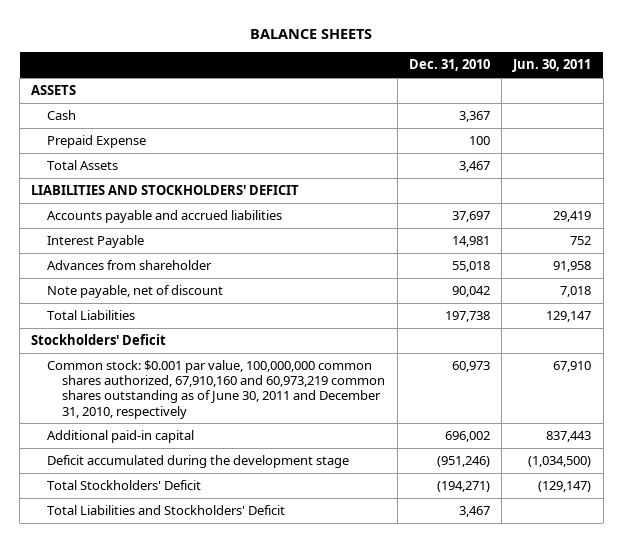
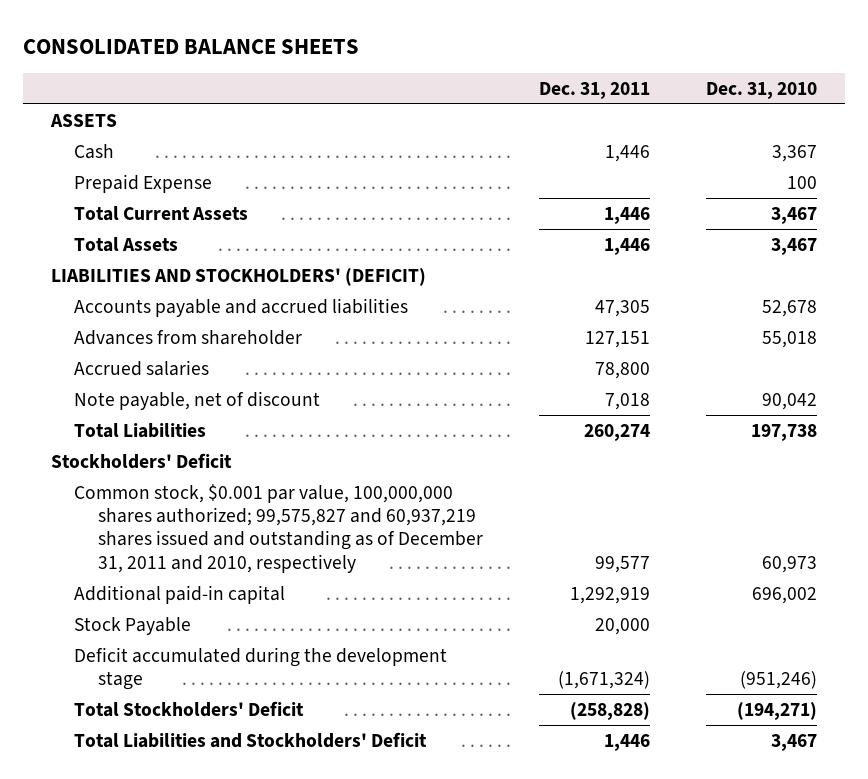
[250,29,373,40] BALANCE SHEETS -> [23,38,360,54] CONSOLIDATED BALANCE SHEETS
[512,59,592,73] Jun. 30, 2011 -> none
none -> [538,81,650,99] Dec. 31, 2011
none -> [74,205,249,221] Total Current Assets
[46,235,144,249] Interest Payable -> none
[31,185,300,196] LIABILITIES AND STOCKHOLDERS' DEFICIT -> [51,267,427,286] LIABILITIES AND STOCKHOLDERS' (DEFICIT)
[451,211,490,223] 37,697 -> [761,299,817,317] 52,678
none -> [74,359,210,376] Accrued salaries
[46,360,386,419] Common stock: $0.001 par value, 100,000,000 common shares authorized, 67,910,160 and 60,973,219 common shares outstanding as of June 30, 2011 and December 31, 2010, respectively -> [74,483,483,573] Common stock, $0.001 par value, 100,000,000 shares authorized; 99,575,827 and 60,937,219 shares issued and outstanding as of December 31, 2011 and 2010, respectively
none -> [74,616,192,635] Stock Payable

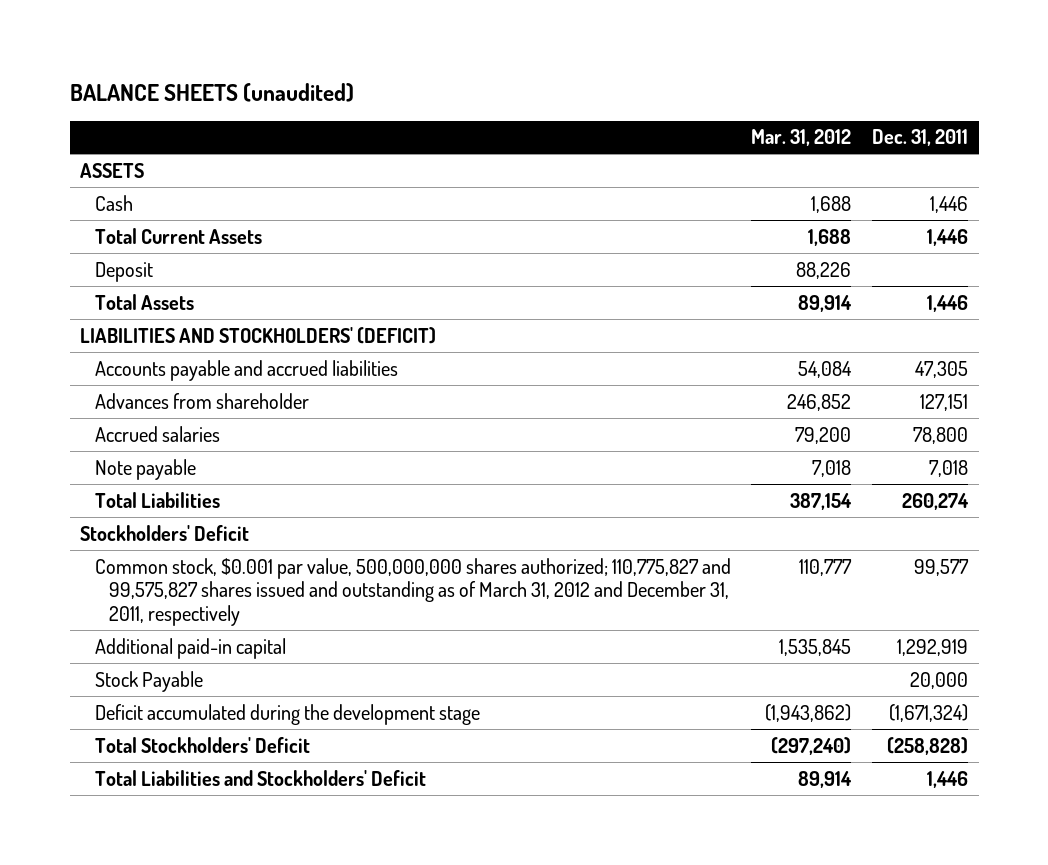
[23,38,360,54] CONSOLIDATED BALANCE SHEETS -> [69,82,354,102] BALANCE SHEETS (unaudited)
[705,81,817,99] Dec. 31, 2010 -> none
none -> [751,129,852,147] Mar. 31, 2012
[74,173,213,193] Prepaid Expense -> none
none -> [94,261,153,282] Deposit
[74,390,321,410] Note payable, net of discount -> [94,458,196,480] Note payable
[74,483,483,573] Common stock, $0.001 par value, 100,000,000 shares authorized; 99,575,827 and 60,937,219 shares issued and outstanding as of December 31, 2011 and 2010, respectively -> [94,557,731,627] Common stock, $0.001 par value, 500,000,000 shares authorized; 110,775,827 and 99,575,827 shares issued and outstanding as of March 31, 2012 and December 31, 2011, respectively

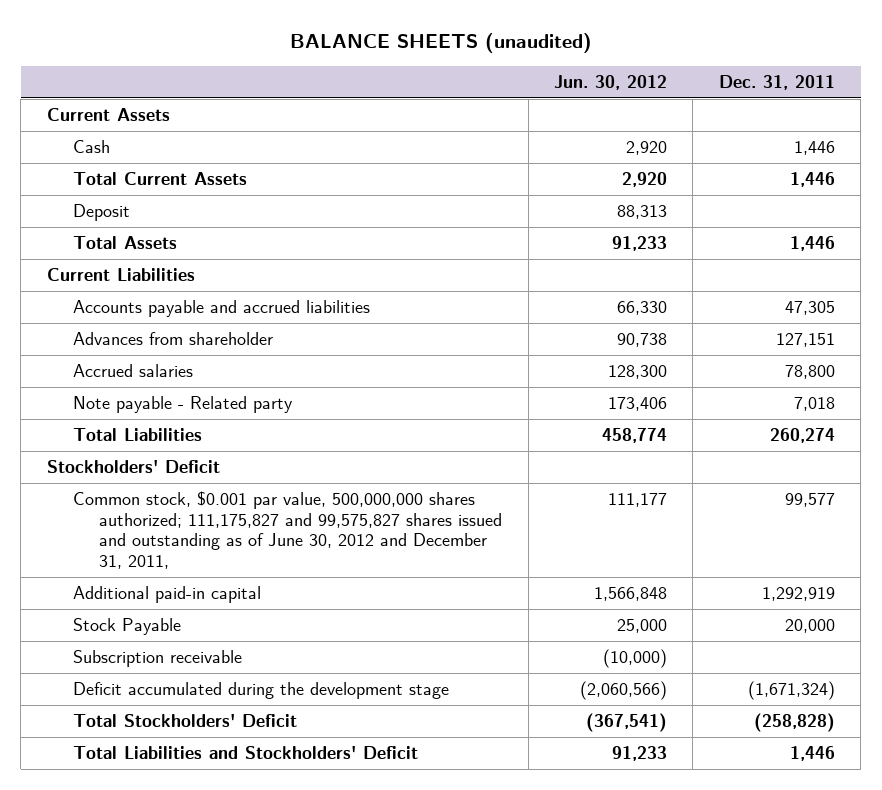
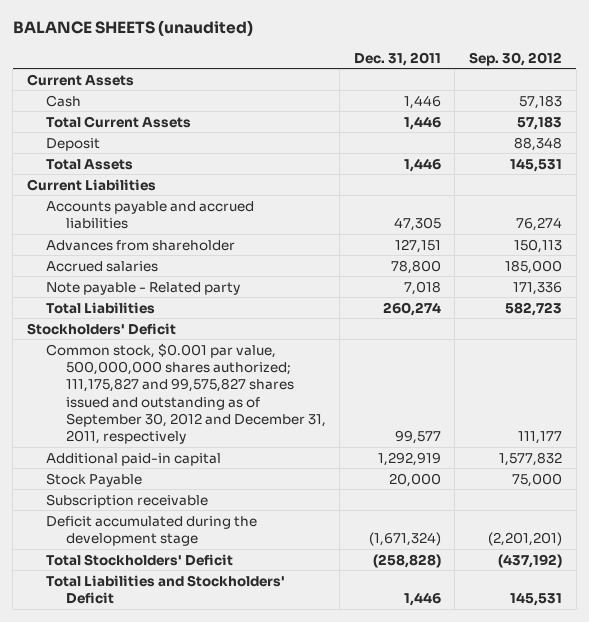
[553,74,667,90] Jun. 30, 2012 -> none
none -> [468,51,562,66] Sep. 30, 2012
[72,491,503,569] Common stock, $0.001 par value, 500,000,000 shares authorized; 111,175,827 and 99,575,827 shares issued and outstanding as of June 30, 2012 and December 31, 2011, -> [46,342,326,445] Common stock, $0.001 par value, 500,000,000 shares authorized; 111,175,827 and 99,575,827 shares issued and outstanding as of September 30, 2012 and December 31, 2011, respectively

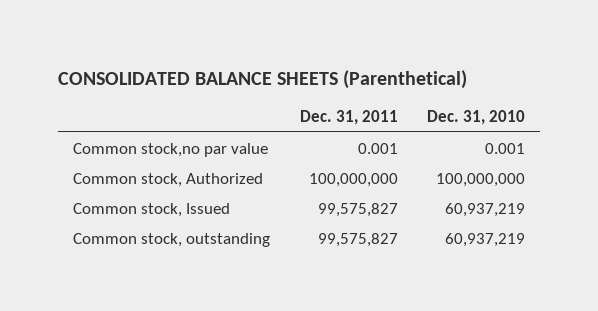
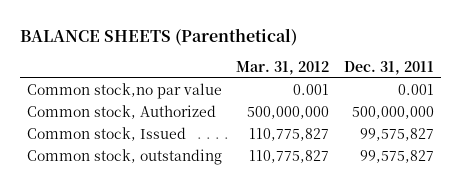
[58,69,468,89] CONSOLIDATED BALANCE SHEETS (Parenthetical) -> [19,27,297,46] BALANCE SHEETS (Parenthetical)
[427,110,526,126] Dec. 31, 2010 -> none
none -> [236,60,330,75] Mar. 31, 2012
[308,172,398,187] 100,000,000 -> [351,106,434,120] 500,000,000

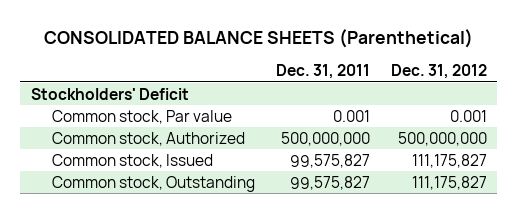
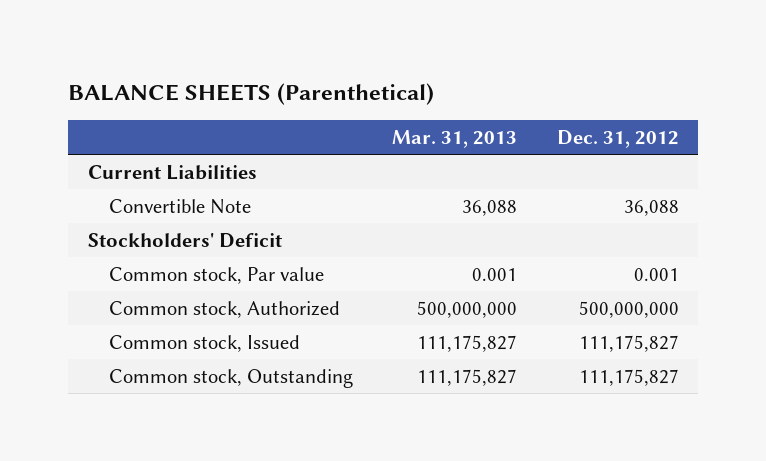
[43,29,473,49] CONSOLIDATED BALANCE SHEETS (Parenthetical) -> [68,82,435,105] BALANCE SHEETS (Parenthetical)
[275,64,370,80] Dec. 31, 2011 -> none
none -> [392,129,518,148] Mar. 31, 2013
none -> [87,164,257,180] Current Liabilities
none -> [109,198,252,214] Convertible Note

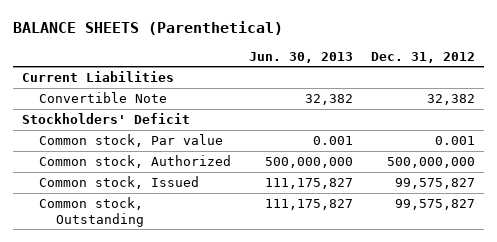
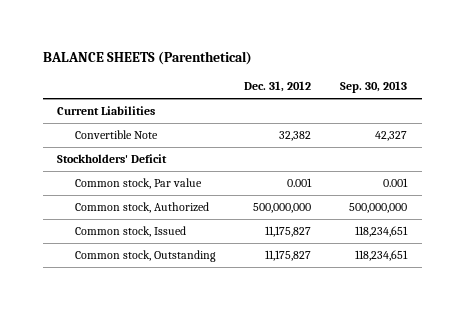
[248,51,353,63] Jun. 30, 2013 -> none
none -> [340,81,408,94] Sep. 30, 2013
[395,177,476,189] 99,575,827 -> [265,226,312,238] 11,175,827
[395,198,476,210] 99,575,827 -> [265,250,312,262] 11,175,827

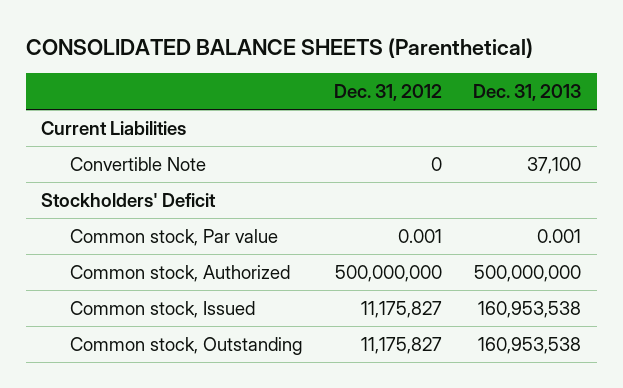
[42,50,252,65] BALANCE SHEETS (Parenthetical) -> [25,37,533,58] CONSOLIDATED BALANCE SHEETS (Parenthetical)
[340,81,408,94] Sep. 30, 2013 -> none
none -> [473,84,582,102] Dec. 31, 2013
[279,131,312,142] 32,382 -> [430,156,442,171] 0

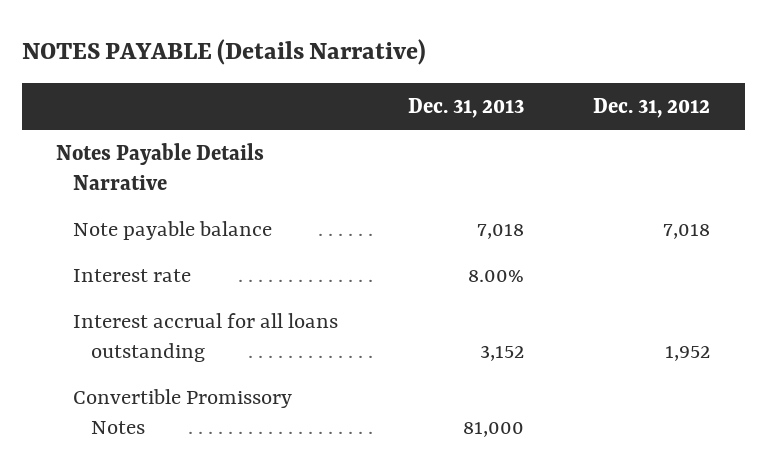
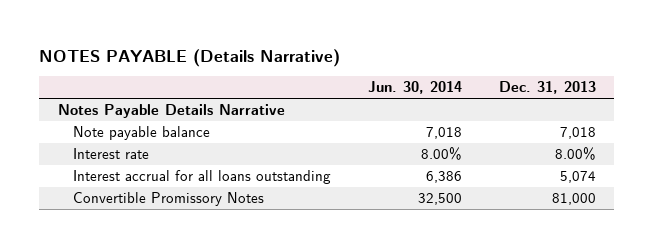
[593,97,711,118] Dec. 31, 2012 -> none
none -> [367,81,462,95] Jun. 30, 2014
[479,344,524,361] 3,152 -> [559,171,596,184] 5,074

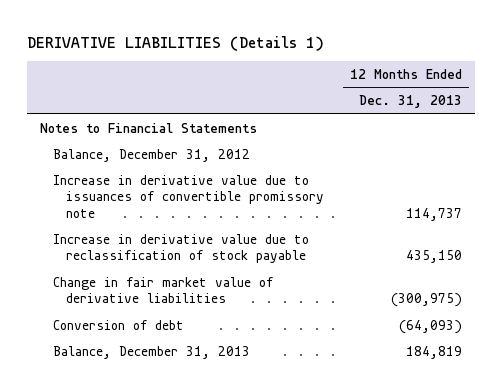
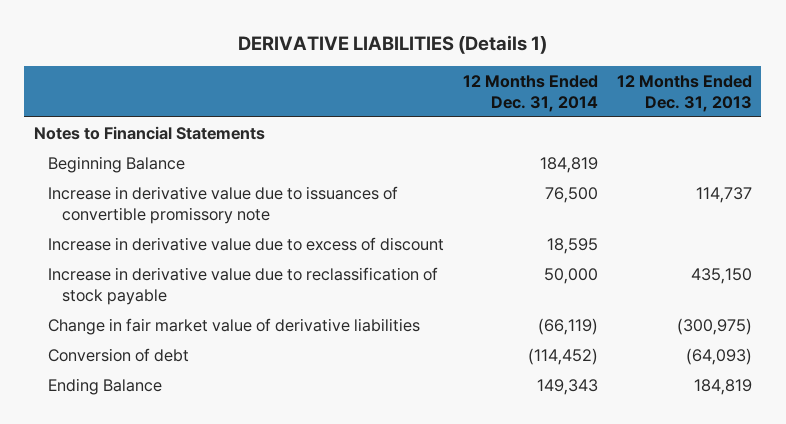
none -> [462,74,598,112] 12 Months Ended Dec. 31, 2014
[52,148,250,162] Balance, December 31, 2012 -> [47,155,185,173] Beginning Balance
none -> [47,236,444,251] Increase in derivative value due to excess of discount
[52,345,250,359] Balance, December 31, 2013 -> [47,377,162,395] Ending Balance

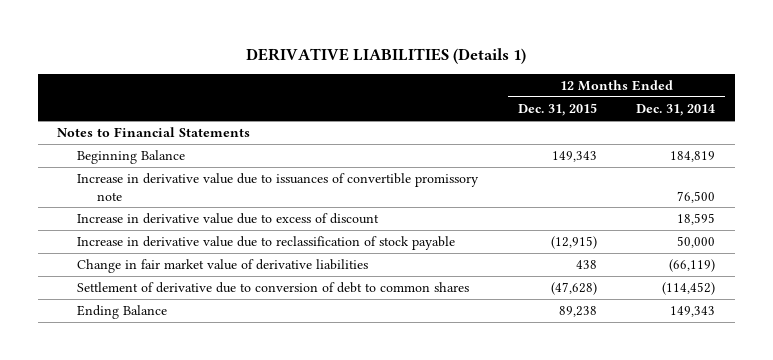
[616,74,752,112] 12 Months Ended Dec. 31, 2013 -> none
none -> [517,103,597,117] Dec. 31, 2015
[47,347,189,362] Conversion of debt -> [77,282,470,294] Settlement of derivative due to conversion of debt to common shares

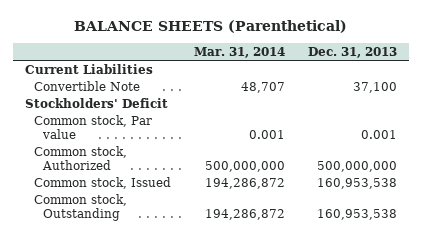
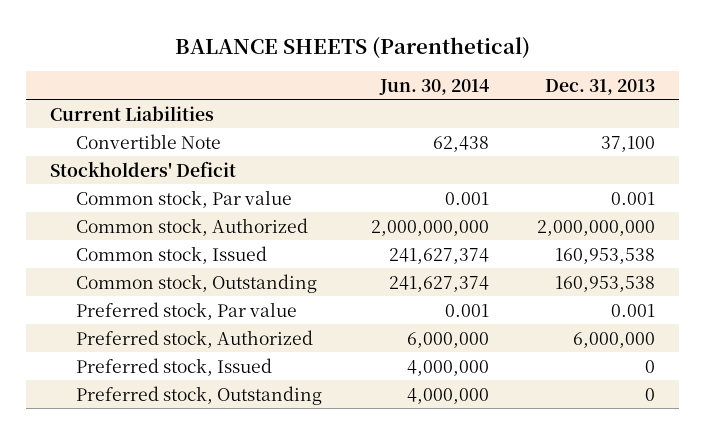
[193,47,285,59] Mar. 31, 2014 -> none
none -> [378,78,489,95] Jun. 30, 2014
[317,160,398,172] 500,000,000 -> [537,219,656,236] 2,000,000,000
none -> [76,301,298,320] Preferred stock, Par value
none -> [76,329,314,348] Preferred stock, Authorized
none -> [76,357,273,376] Preferred stock, Issued
none -> [76,385,323,405] Preferred stock, Outstanding

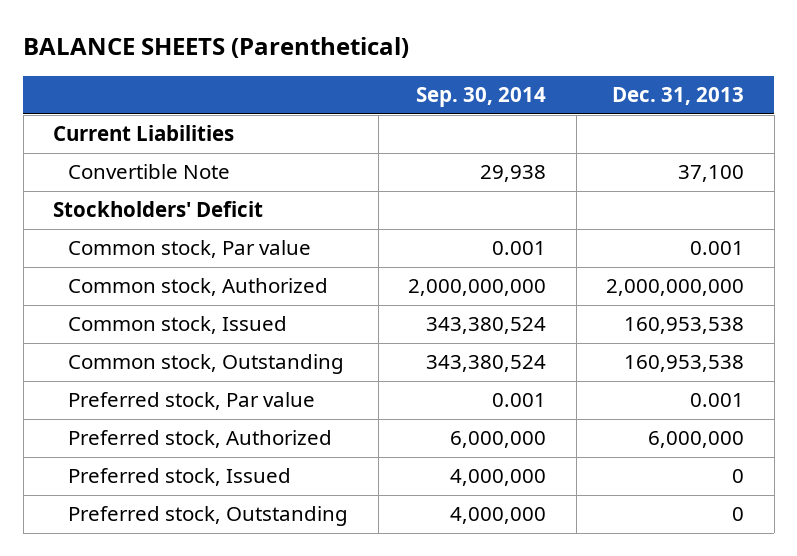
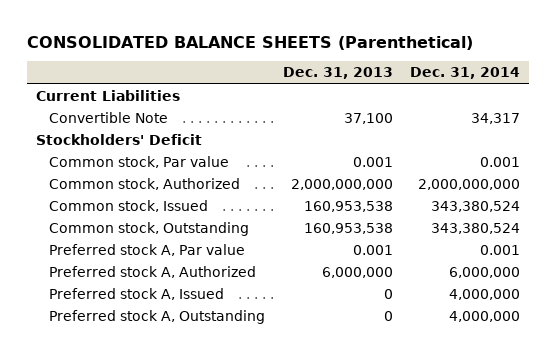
[23,37,410,59] BALANCE SHEETS (Parenthetical) -> [27,35,474,50] CONSOLIDATED BALANCE SHEETS (Parenthetical)
[416,87,547,108] Sep. 30, 2014 -> none
none -> [410,67,521,80] Dec. 31, 2014
[68,392,316,411] Preferred stock, Par value -> [48,243,245,256] Preferred stock A, Par value
[68,430,333,449] Preferred stock, Authorized -> [48,265,256,278] Preferred stock A, Authorized
[68,468,292,487] Preferred stock, Issued -> [48,287,224,300] Preferred stock A, Issued
[68,506,349,527] Preferred stock, Outstanding -> [48,309,265,324] Preferred stock A, Outstanding

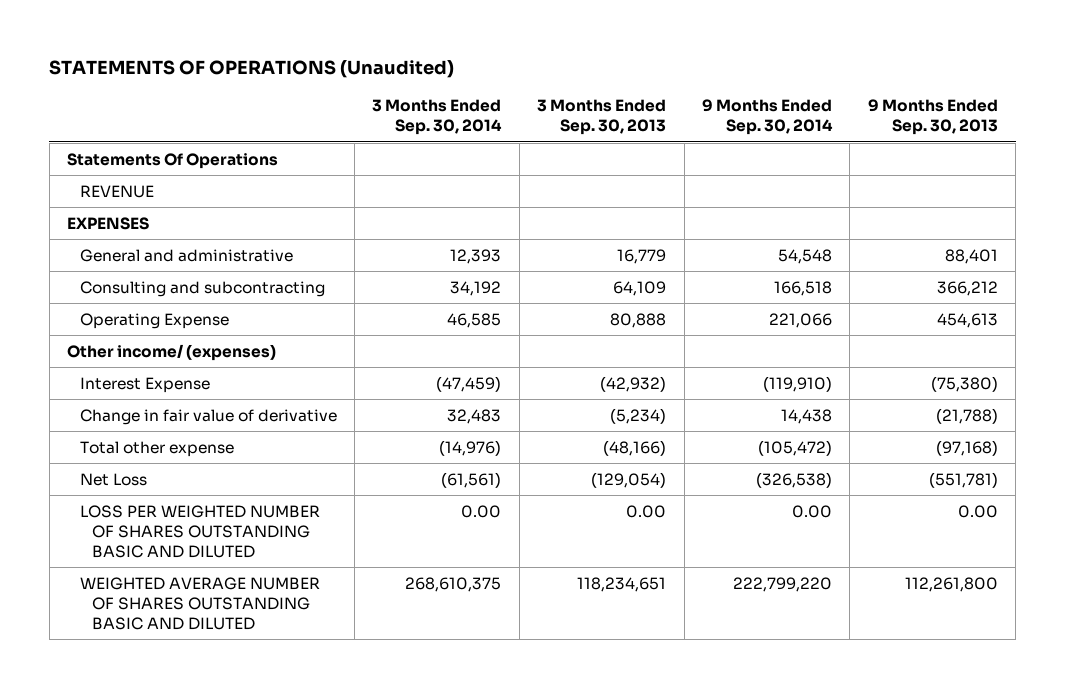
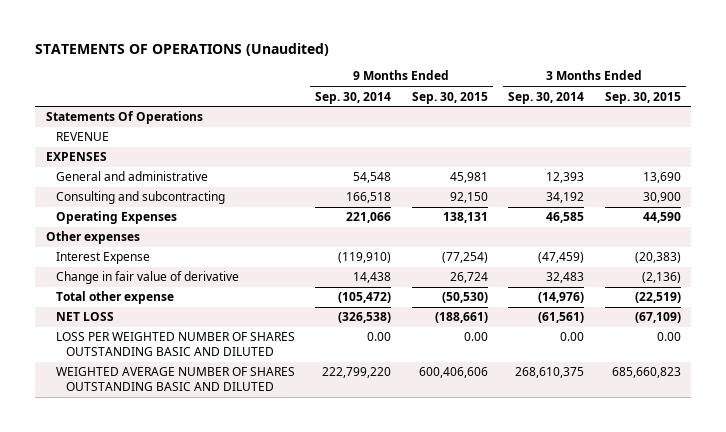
[537,99,667,136] 3 Months Ended Sep. 30, 2013 -> none
[867,99,998,136] 9 Months Ended Sep. 30, 2013 -> none
none -> [411,91,488,104] Sep. 30, 2015
none -> [604,91,681,104] Sep. 30, 2015
[79,312,229,329] Operating Expense -> [55,211,177,225] Operating Expenses
[67,343,277,361] Other income/ (expenses) -> [45,231,140,245] Other expenses
[79,472,147,486] Net Loss -> [55,312,114,322] NET LOSS

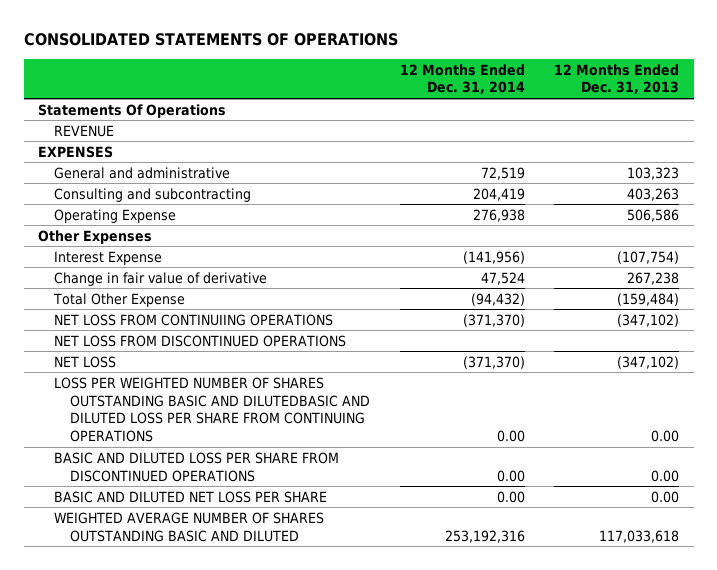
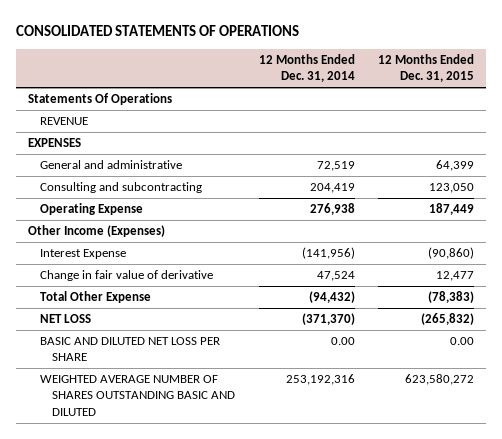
[554,63,680,95] 12 Months Ended Dec. 31, 2013 -> none
none -> [378,53,475,83] 12 Months Ended Dec. 31, 2015
[38,229,153,244] Other Expenses -> [28,225,166,238] Other Income (Expenses)
[54,313,334,326] NET LOSS FROM CONTINUIING OPERATIONS -> none
[54,334,347,347] NET LOSS FROM DISCONTINUED OPERATIONS -> none
[54,376,371,443] LOSS PER WEIGHTED NUMBER OF SHARES OUTSTANDING BASIC AND DILUTEDBASIC AND DILUTED LOSS PER SHARE FROM CONTINUING OPERATIONS -> none
[54,451,340,482] BASIC AND DILUTED LOSS PER SHARE FROM DISCONTINUED OPERATIONS -> none

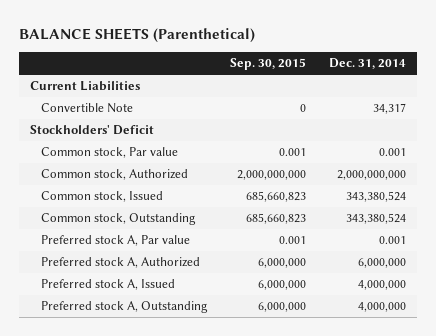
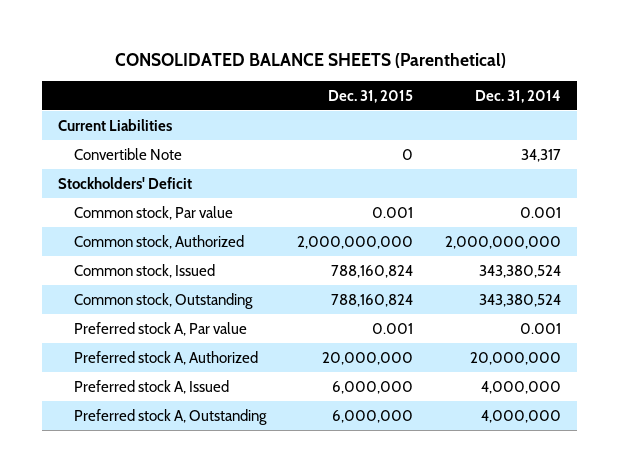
[18,27,255,43] BALANCE SHEETS (Parenthetical) -> [114,52,506,68] CONSOLIDATED BALANCE SHEETS (Parenthetical)
[229,58,306,71] Sep. 30, 2015 -> none
none -> [328,89,414,103] Dec. 31, 2015
[357,258,406,269] 6,000,000 -> [470,351,562,365] 20,000,000

